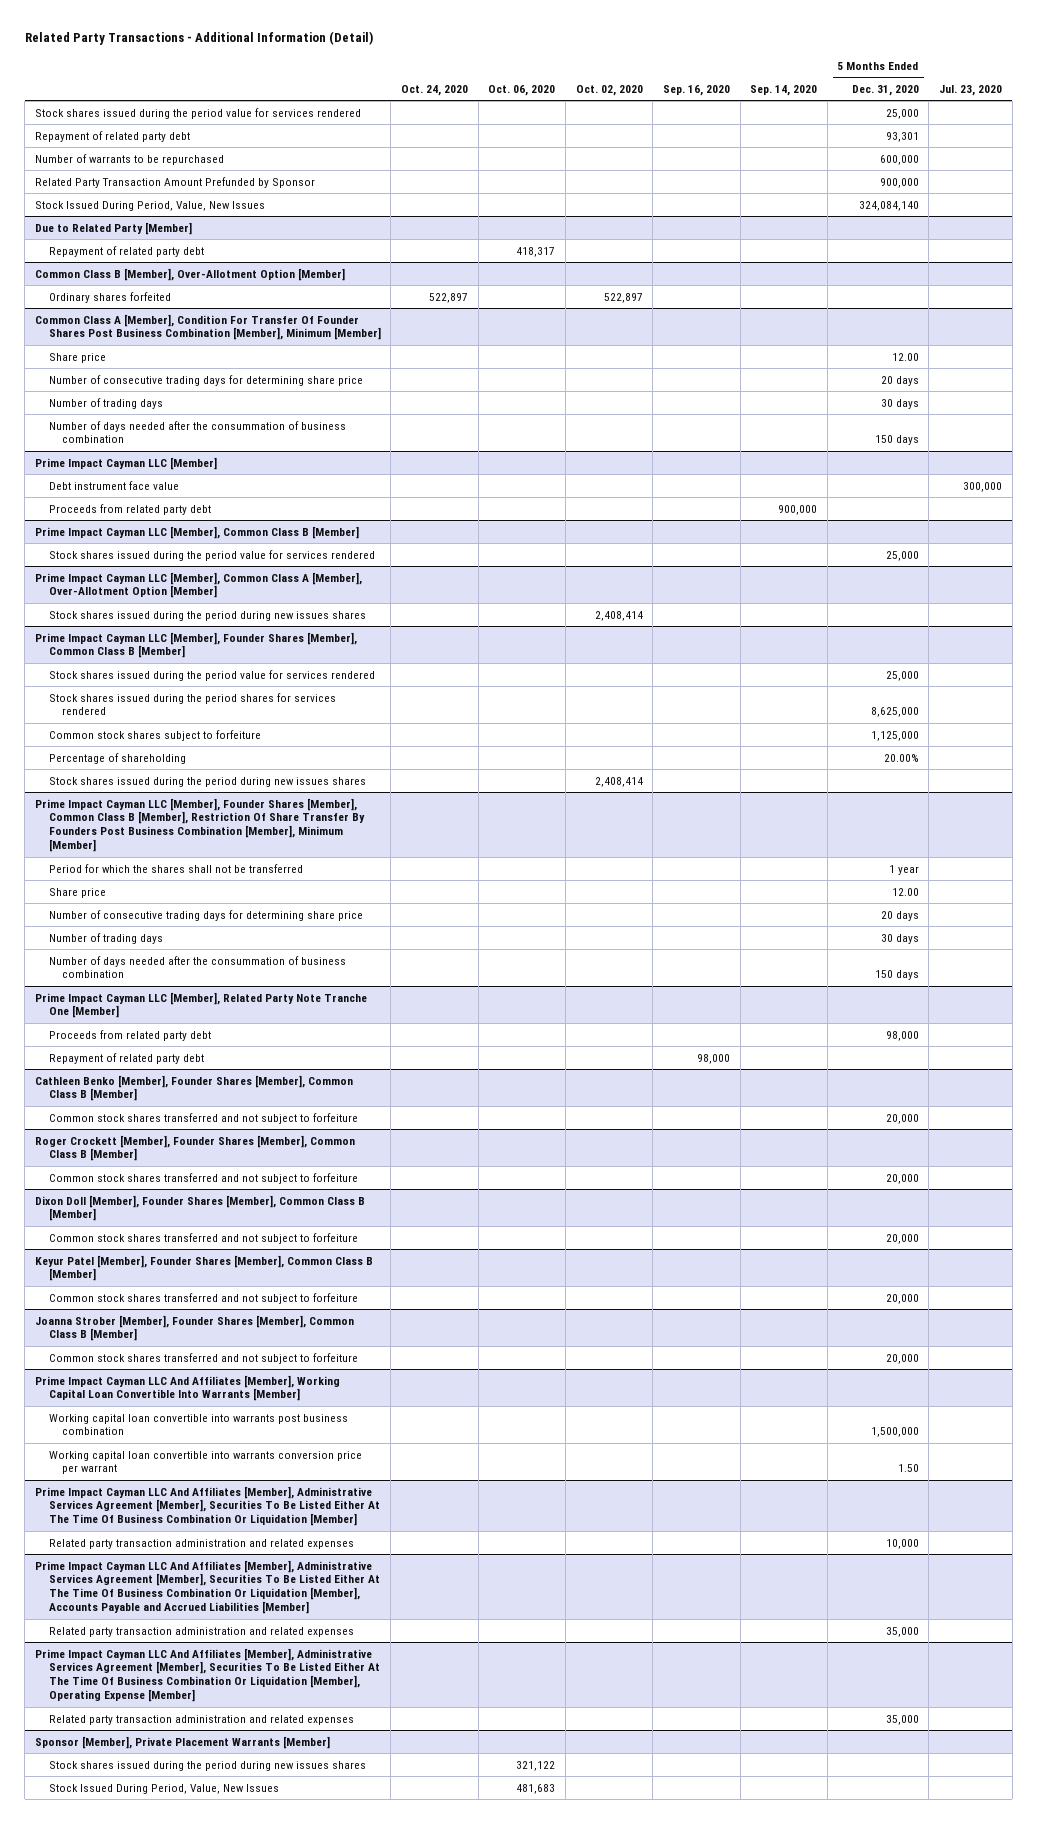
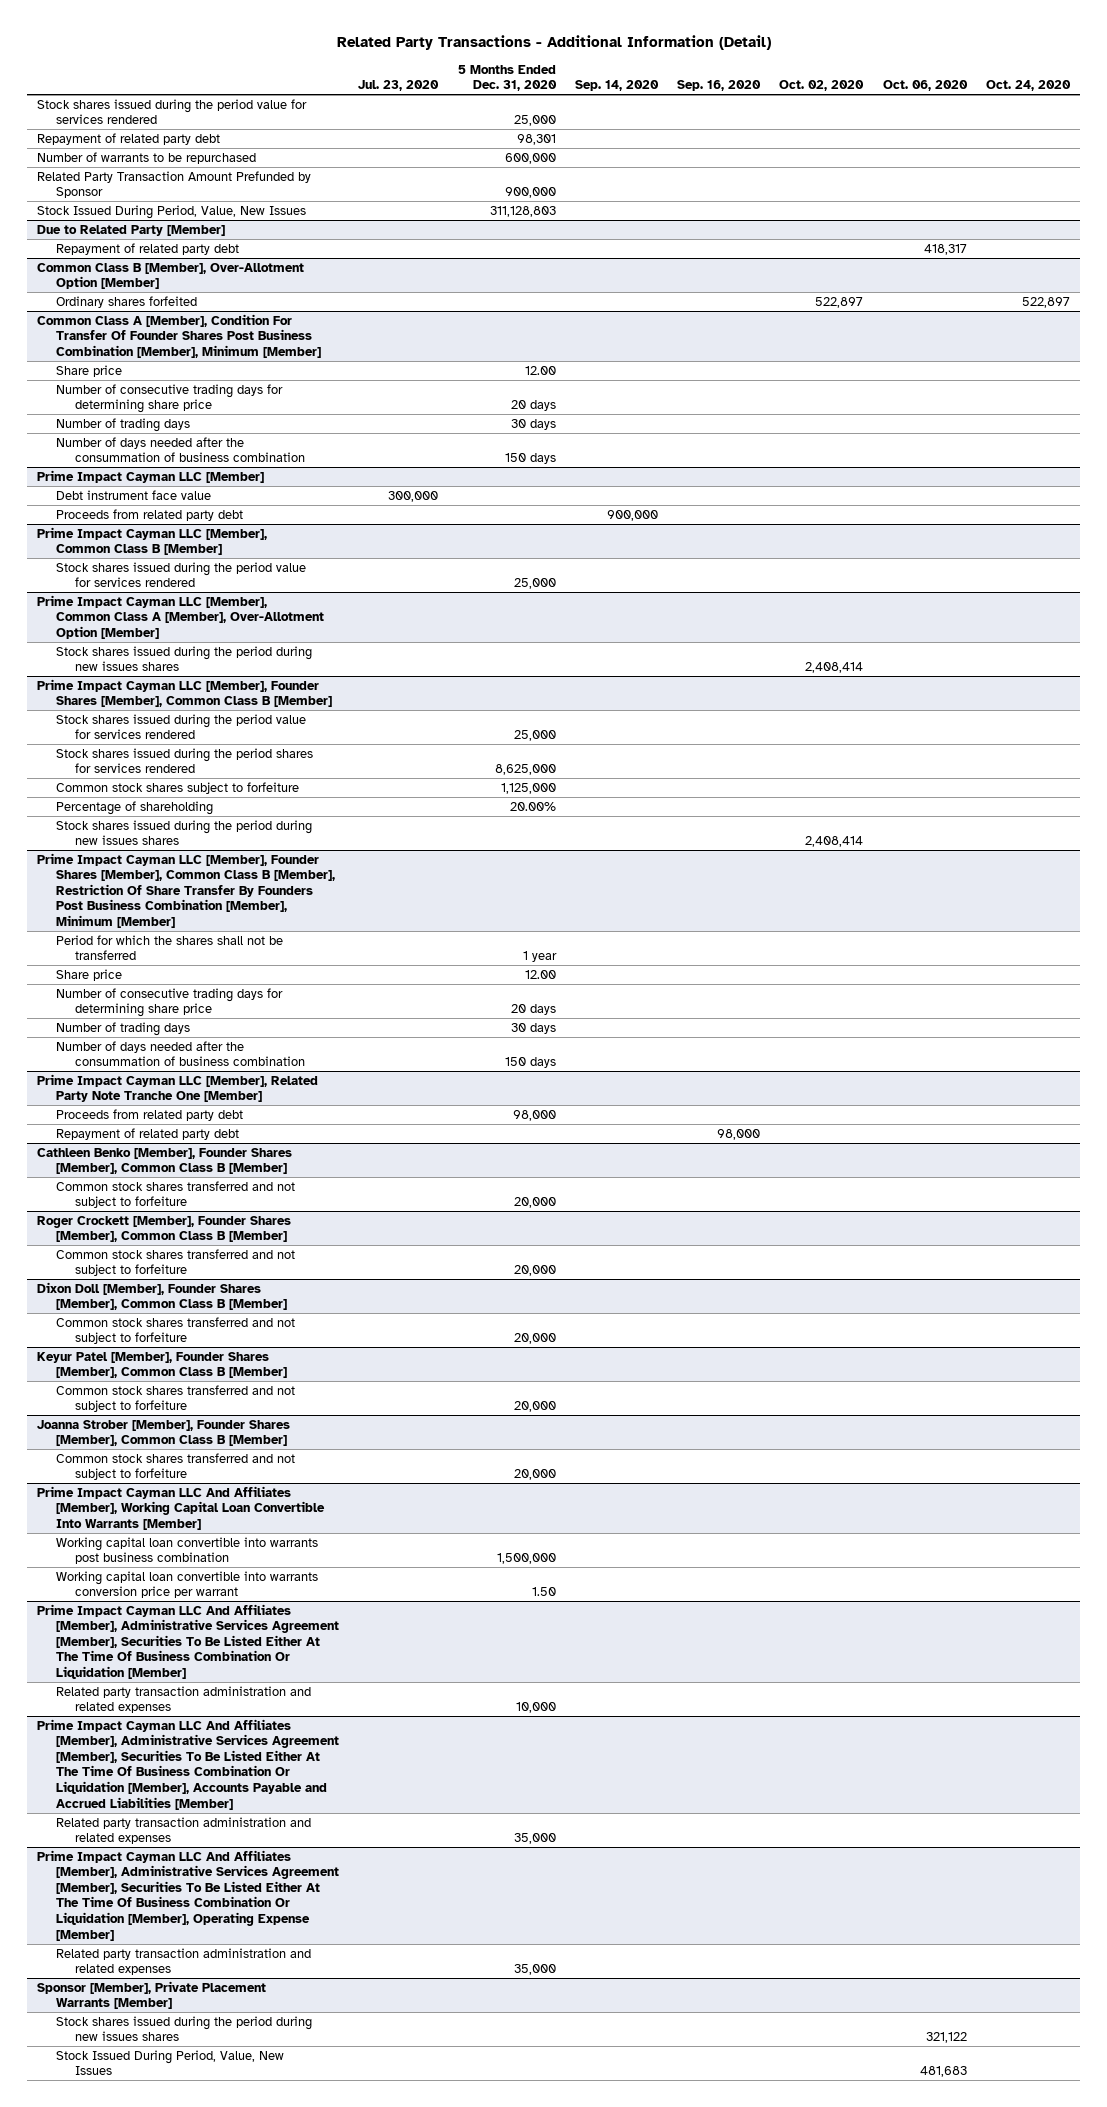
[885,131,919,142] 93,301 -> [516,133,556,145] 98,301
[858,200,919,211] 324,084,140 -> [489,205,556,217] 311,128,803

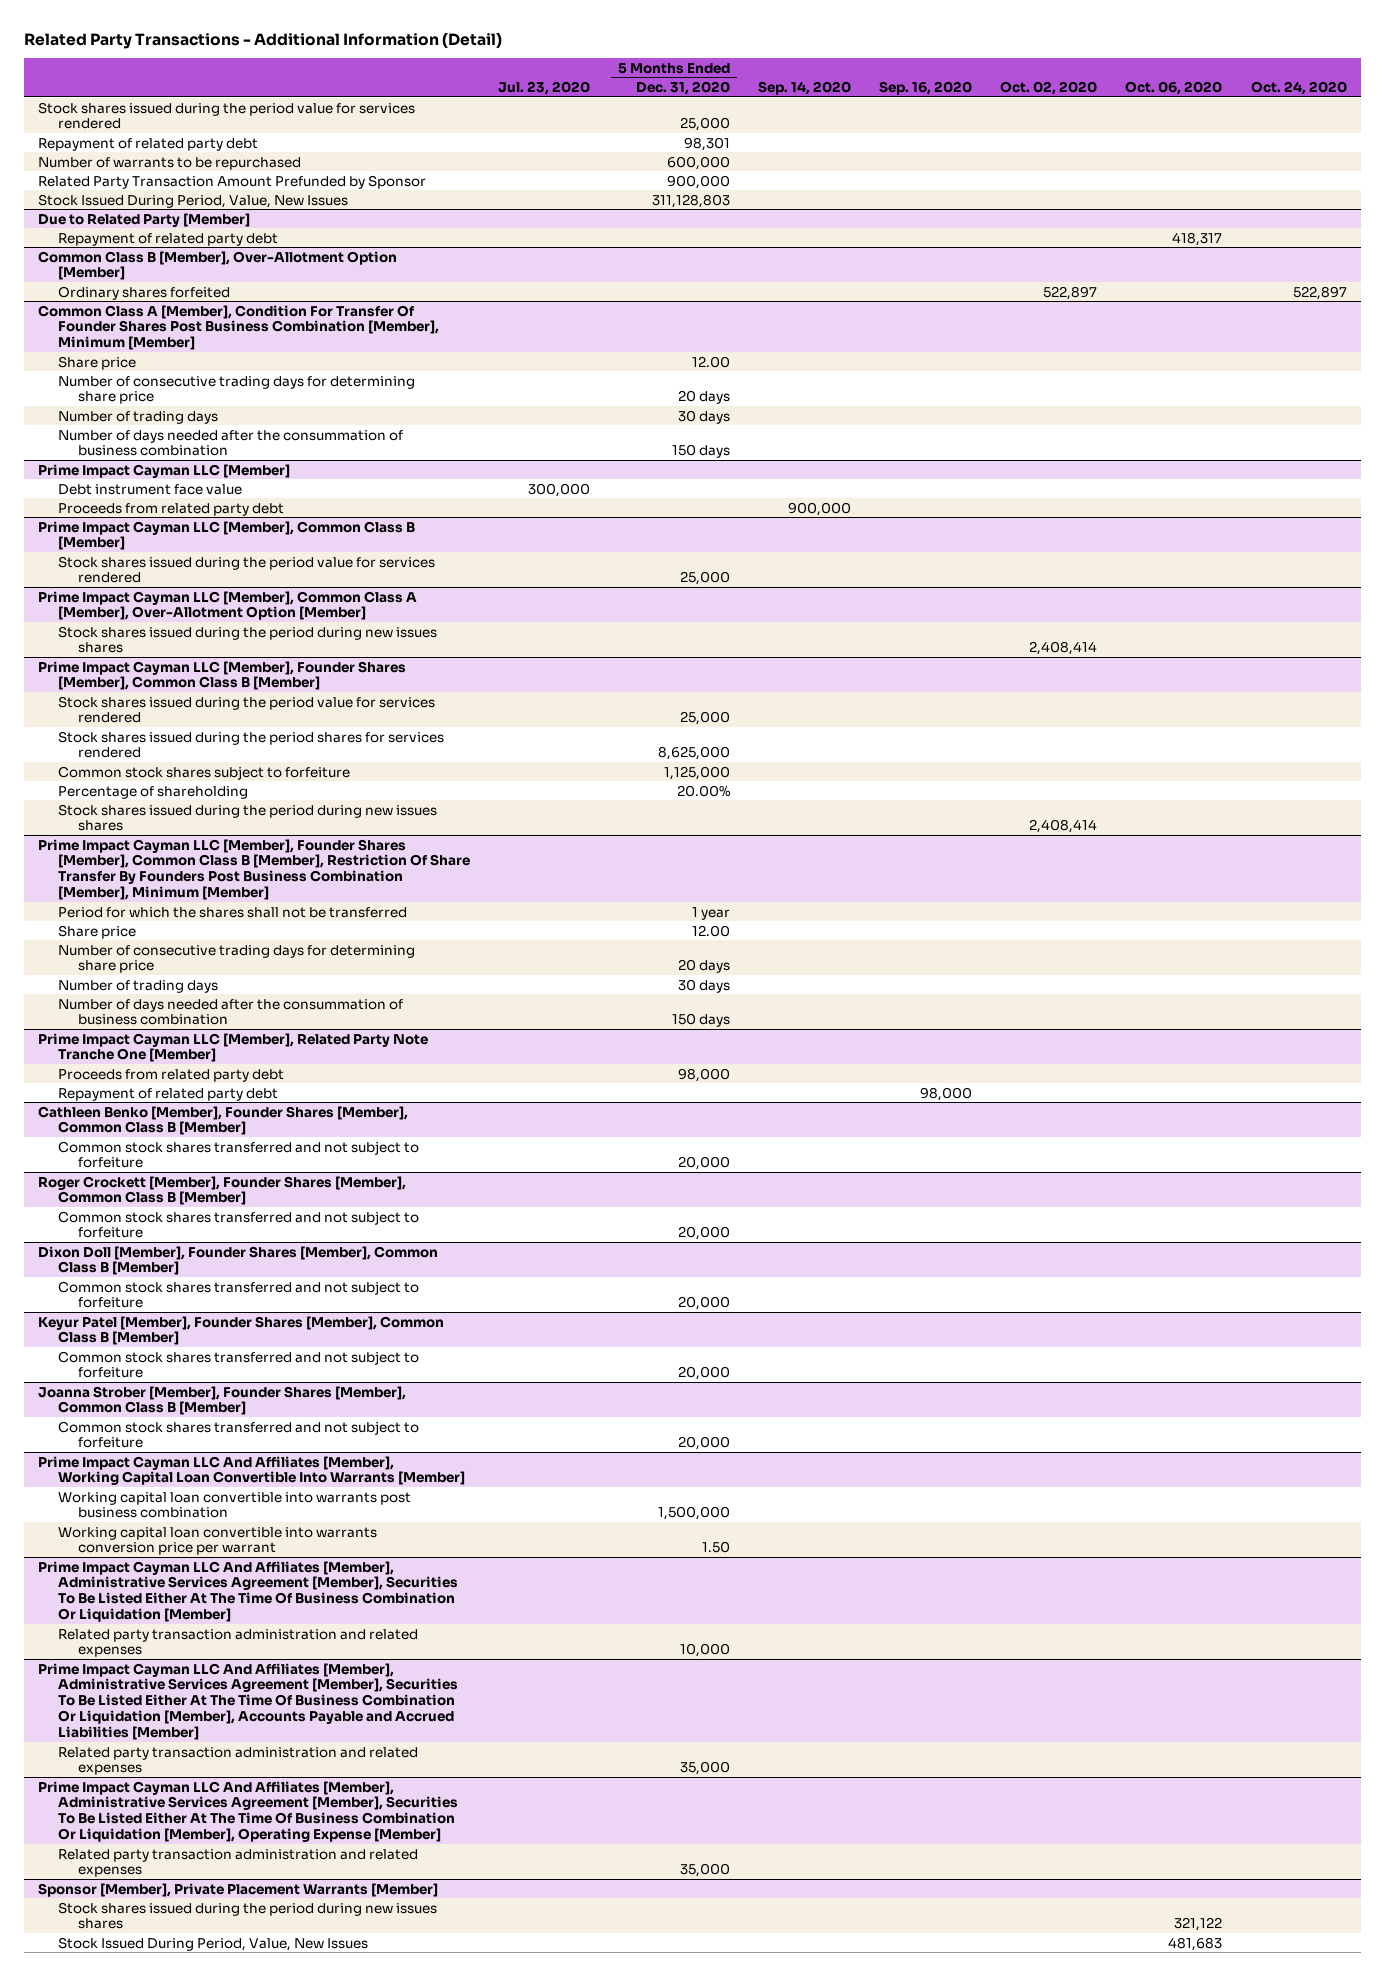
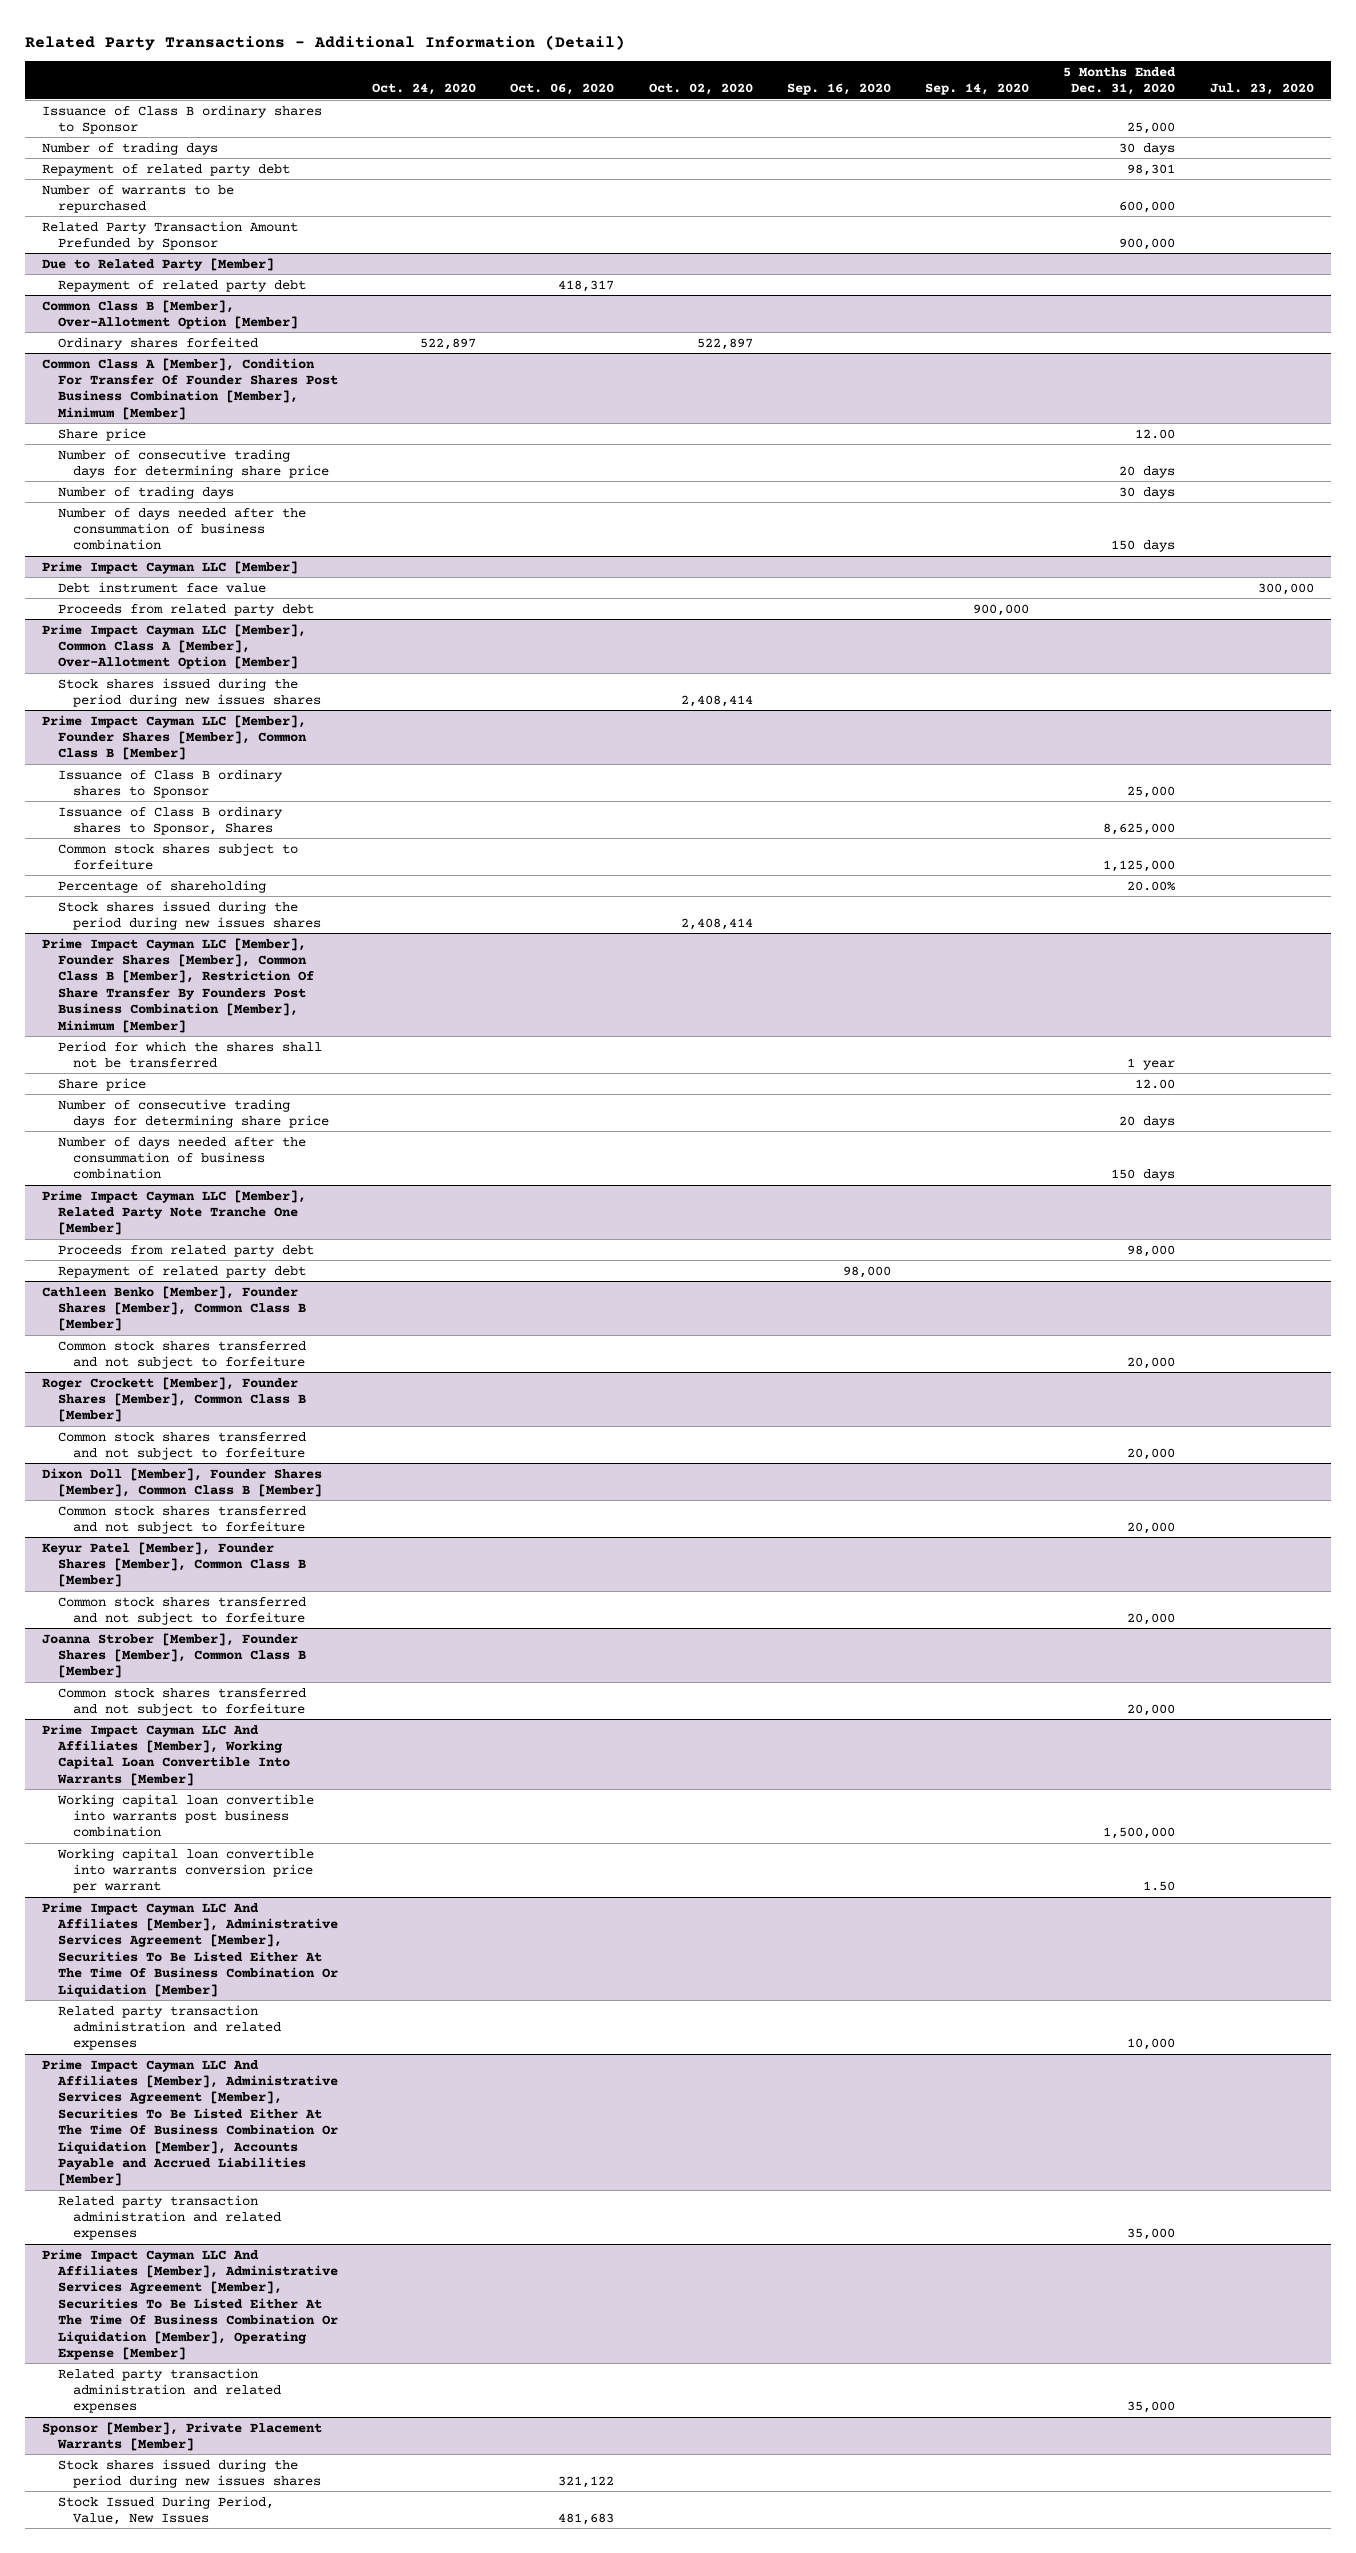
[38,101,416,130] Stock shares issued during the period value for services rendered -> [42,104,323,134] Issuance of Class B ordinary shares to Sponsor
none -> [42,141,219,155] Number of trading days
[38,193,349,208] Stock Issued During Period, Value, New Issues -> none
[38,520,416,551] Prime Impact Cayman LLC [Member], Common Class B [Member] -> none
[58,555,436,584] Stock shares issued during the period value for services rendered -> none
[58,695,436,724] Stock shares issued during the period value for services rendered -> [57,768,283,798] Issuance of Class B ordinary shares to Sponsor
[58,730,445,759] Stock shares issued during the period shares for services rendered -> [57,805,283,835] Issuance of Class B ordinary shares to Sponsor, Shares
[58,979,219,993] Number of trading days -> none

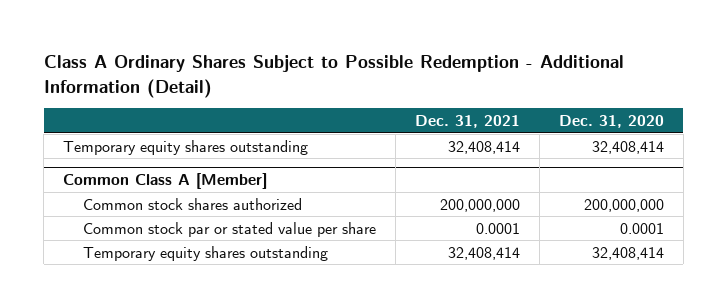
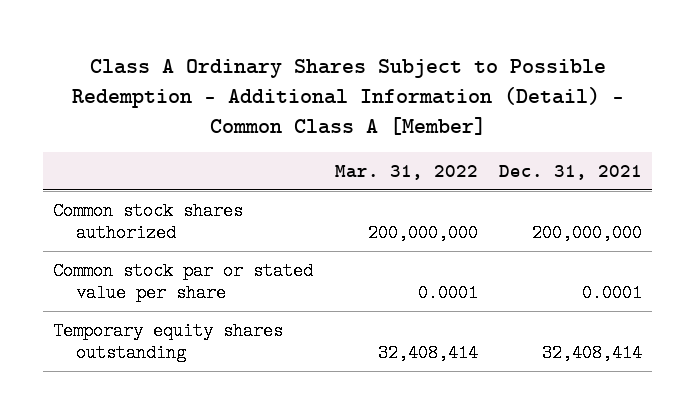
[43,55,624,98] Class A Ordinary Shares Subject to Possible Redemption - Additional Information (Detail) -> [71,58,624,135] Class A Ordinary Shares Subject to Possible Redemption - Additional Information (Detail) - Common Class A [Member]
[558,114,664,128] Dec. 31, 2020 -> none
none -> [334,165,478,181] Mar. 31, 2022
[63,139,309,155] Temporary equity shares outstanding -> none
[63,172,268,189] Common Class A [Member] -> none

